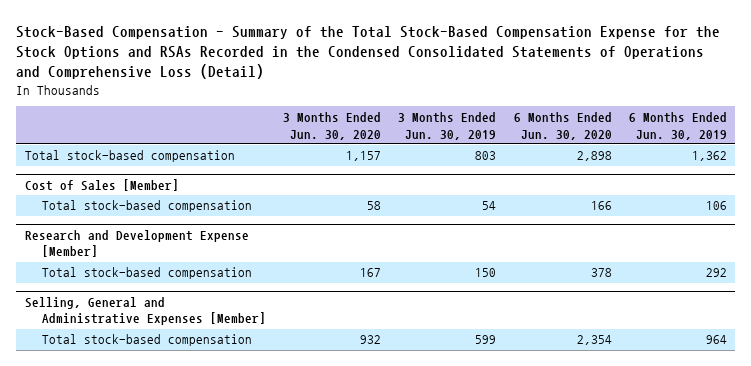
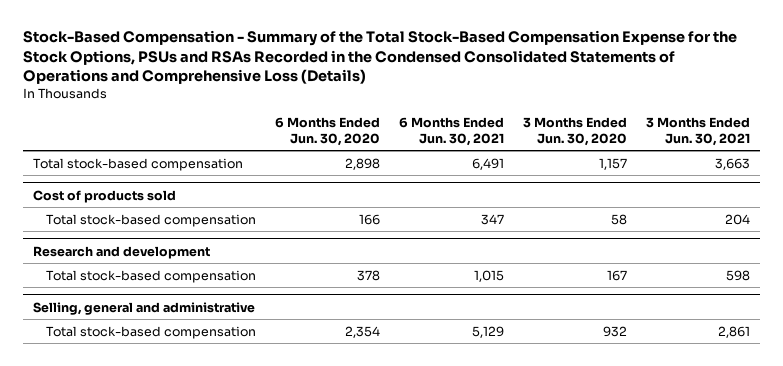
[16,26,721,80] Stock-Based Compensation - Summary of the Total Stock-Based Compensation Expense for the Stock Options and RSAs Recorded in the Condensed Consolidated Statements of Operations and Comprehensive Loss (Detail) -> [22,30,737,85] Stock-Based Compensation - Summary of the Total Stock-Based Compensation Expense for the Stock Options, PSUs and RSAs Recorded in the Condensed Consolidated Statements of Operations and Comprehensive Loss (Details)
[398,111,497,140] 3 Months Ended Jun. 30, 2019 -> none
[628,111,727,140] 6 Months Ended Jun. 30, 2019 -> none
none -> [398,117,504,146] 6 Months Ended Jun. 30, 2021
none -> [646,117,751,146] 3 Months Ended Jun. 30, 2021
[24,178,179,191] Cost of Sales [Member] -> [32,189,176,203] Cost of products sold
[24,229,249,258] Research and Development Expense [Member] -> [32,245,210,259] Research and development
[24,296,267,326] Selling, General and Administrative Expenses [Member] -> [32,301,255,315] Selling, general and administrative

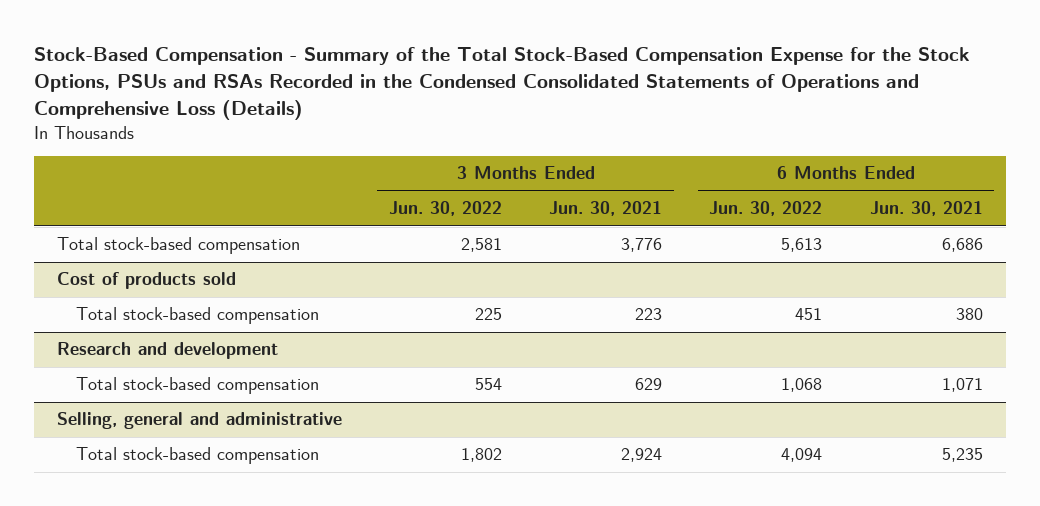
[274,117,380,146] 6 Months Ended Jun. 30, 2020 -> none
[522,117,627,146] 3 Months Ended Jun. 30, 2020 -> none
none -> [389,201,503,217] Jun. 30, 2022
none -> [709,201,823,217] Jun. 30, 2022
[471,157,504,170] 6,491 -> [941,238,983,253] 6,686
[715,157,751,170] 3,663 -> [621,238,663,253] 3,776
[480,213,504,225] 347 -> [955,308,983,321] 380
[725,213,751,225] 204 -> [635,308,663,321] 223
[473,269,504,282] 1,015 -> [941,378,983,393] 1,071
[726,269,751,281] 598 -> [635,378,663,391] 629
[471,325,504,338] 5,129 -> [941,448,983,463] 5,235
[718,325,751,338] 2,861 -> [621,448,663,463] 2,924

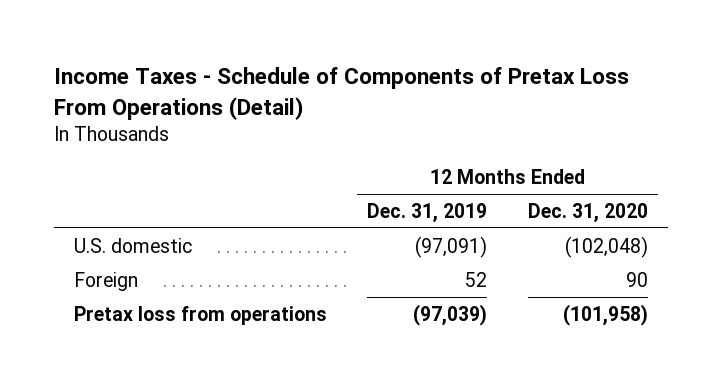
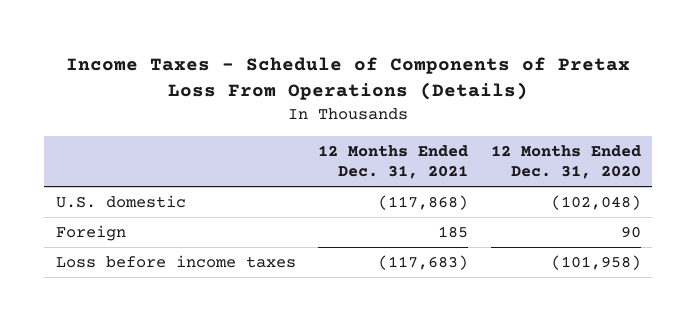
[54,67,630,120] Income Taxes - Schedule of Components of Pretax Loss From Operations (Detail) -> [66,57,631,101] Income Taxes - Schedule of Components of Pretax Loss From Operations (Details)
[367,202,488,223] Dec. 31, 2019 -> none
none -> [318,144,469,180] 12 Months Ended Dec. 31, 2021
[74,305,328,325] Pretax loss from operations -> [55,254,296,268] Loss before income taxes

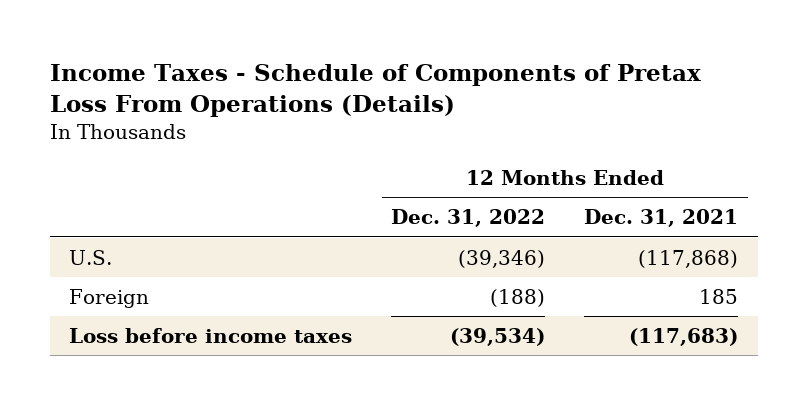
[490,144,641,180] 12 Months Ended Dec. 31, 2020 -> none
none -> [391,209,546,228] Dec. 31, 2022
[55,194,186,208] U.S. domestic -> [69,249,113,265] U.S.

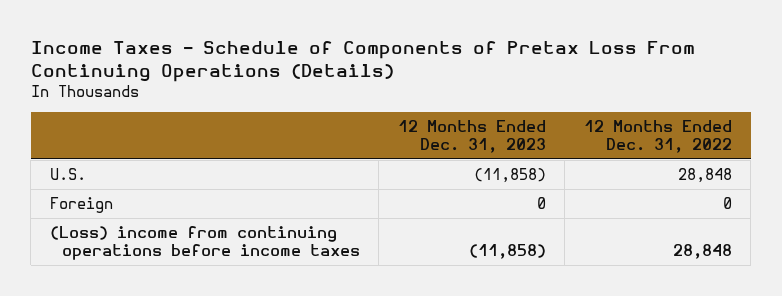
[49,63,701,117] Income Taxes - Schedule of Components of Pretax Loss From Operations (Details) -> [30,41,695,83] Income Taxes - Schedule of Components of Pretax Loss From Continuing Operations (Details)
[584,209,739,228] Dec. 31, 2021 -> none
none -> [397,120,546,154] 12 Months Ended Dec. 31, 2023
[458,249,546,268] (39,346) -> [677,168,732,184] 28,848
[490,288,546,307] (188) -> [722,197,732,210] 0
[69,327,353,343] Loss before income taxes -> [49,226,360,260] (Loss) income from continuing operations before income taxes
[450,327,546,346] (39,534) -> [672,243,732,259] 28,848

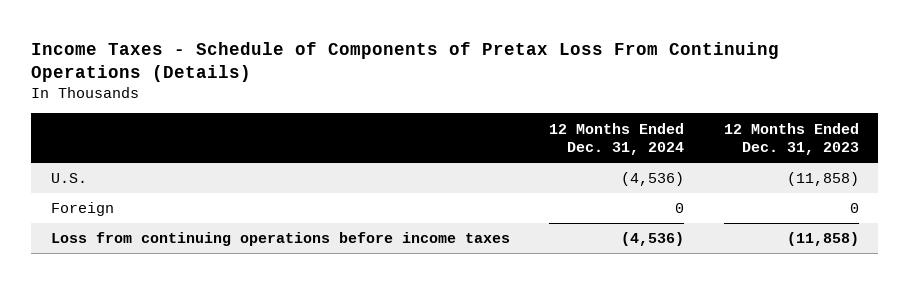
[583,120,732,154] 12 Months Ended Dec. 31, 2022 -> none
none -> [549,122,685,155] 12 Months Ended Dec. 31, 2024
[49,226,360,260] (Loss) income from continuing operations before income taxes -> [50,232,510,247] Loss from continuing operations before income taxes

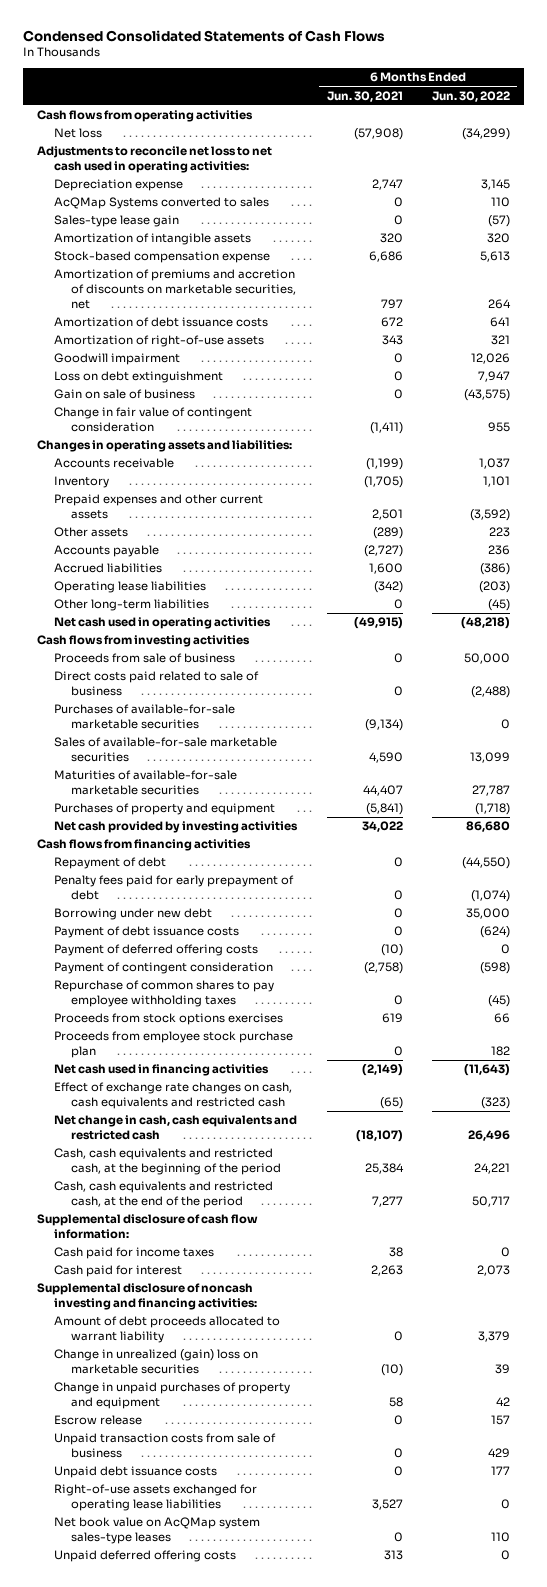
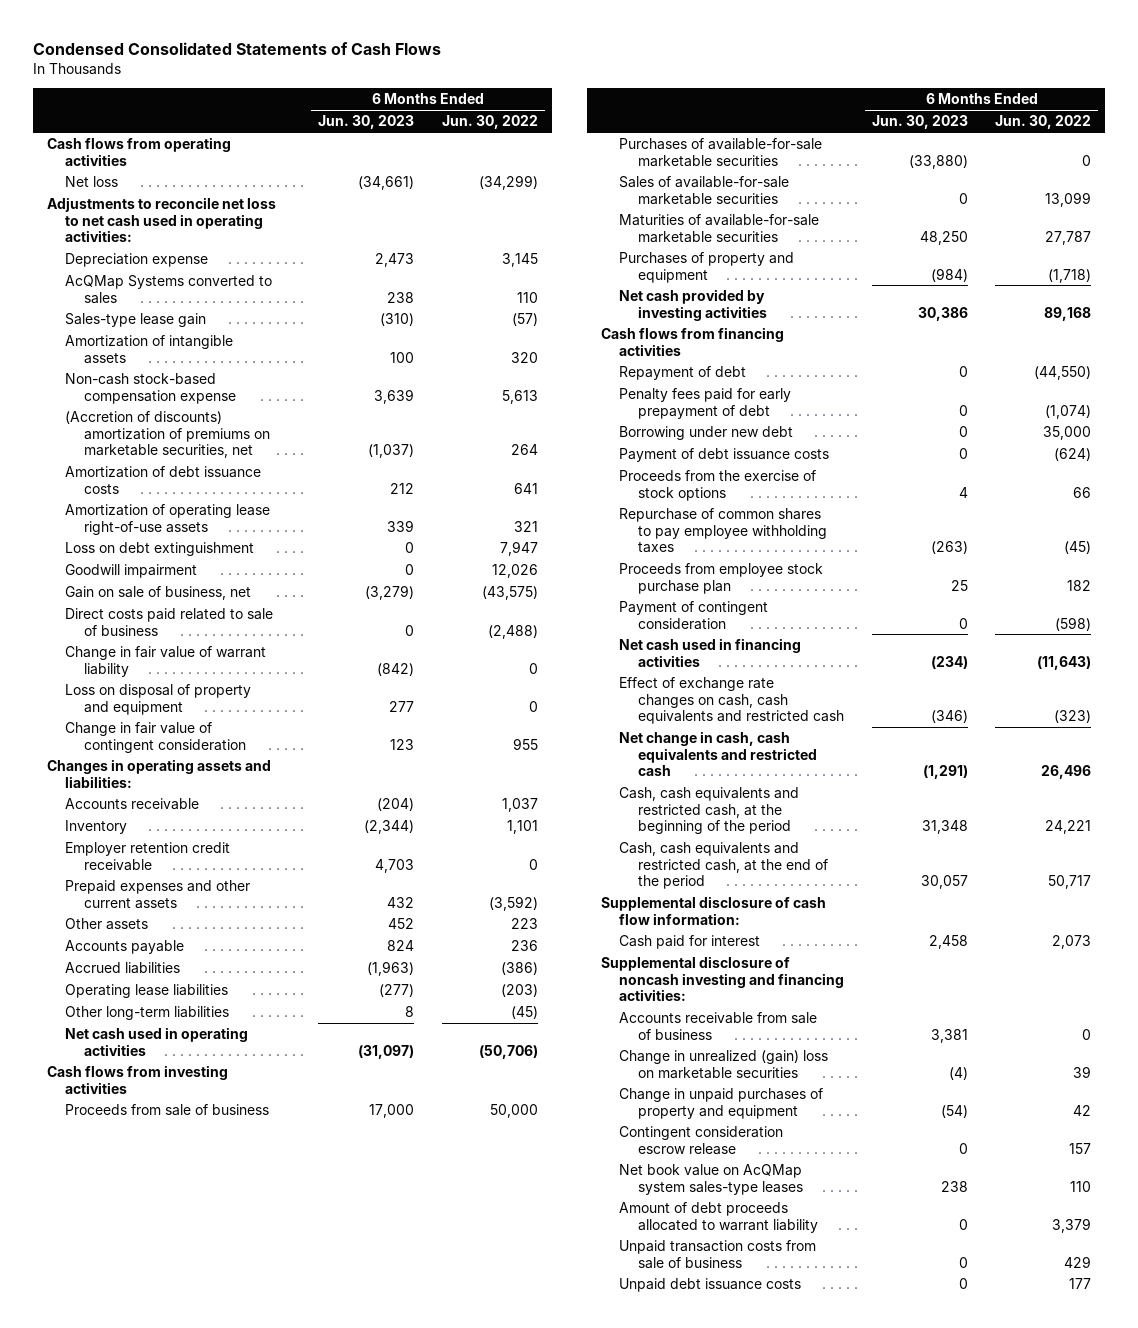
[326,90,403,102] Jun. 30, 2021 -> none
none -> [318,115,415,130] Jun. 30, 2023
[54,251,271,264] Stock-based compensation expense -> [65,373,237,404] Non-cash stock-based compensation expense
[54,269,297,309] Amortization of premiums and accretion of discounts on marketable securities, net -> [65,411,271,459] (Accretion of discounts) amortization of premiums on marketable securities, net
[54,335,265,348] Amortization of right-of-use assets -> [65,504,271,535] Amortization of operating lease right-of-use assets
[54,353,181,366] Goodwill impairment -> [65,564,198,579] Goodwill impairment
[54,389,196,400] Gain on sale of business -> [65,586,252,601] Gain on sale of business, net
[54,671,260,697] Direct costs paid related to sale of business -> [65,608,274,636] Direct costs paid related to sale of business
none -> [65,646,267,677] Change in fair value of warrant liability
none -> [65,684,252,715] Loss on disposal of property and equipment
none -> [65,842,231,871] Employer retention credit receivable
[460,617,510,630] (48,218) -> [478,1044,538,1059] (50,706)
[465,821,510,833] 86,680 -> [1044,306,1092,321] 89,168
[54,944,259,957] Payment of deferred offering costs -> none
none -> [619,470,817,501] Proceeds from the exercise of stock options
[54,1013,284,1026] Proceeds from stock options exercises -> none
[54,962,274,975] Payment of contingent consideration -> [619,601,769,630] Payment of contingent consideration
[54,1247,215,1260] Cash paid for income taxes -> none
none -> [619,1012,818,1040] Accounts receivable from sale of business
[54,1415,143,1426] Escrow release -> [619,1126,784,1155] Contingent consideration escrow release
[54,1517,261,1545] Net book value on AcQMap system sales-type leases -> [619,1164,803,1195] Net book value on AcQMap system sales-type leases
[54,1316,281,1344] Amount of debt proceeds allocated to warrant liability -> [619,1202,818,1233] Amount of debt proceeds allocated to warrant liability
[54,1484,258,1512] Right-of-use assets exchanged for operating lease liabilities -> none
[54,1550,237,1563] Unpaid deferred offering costs -> none

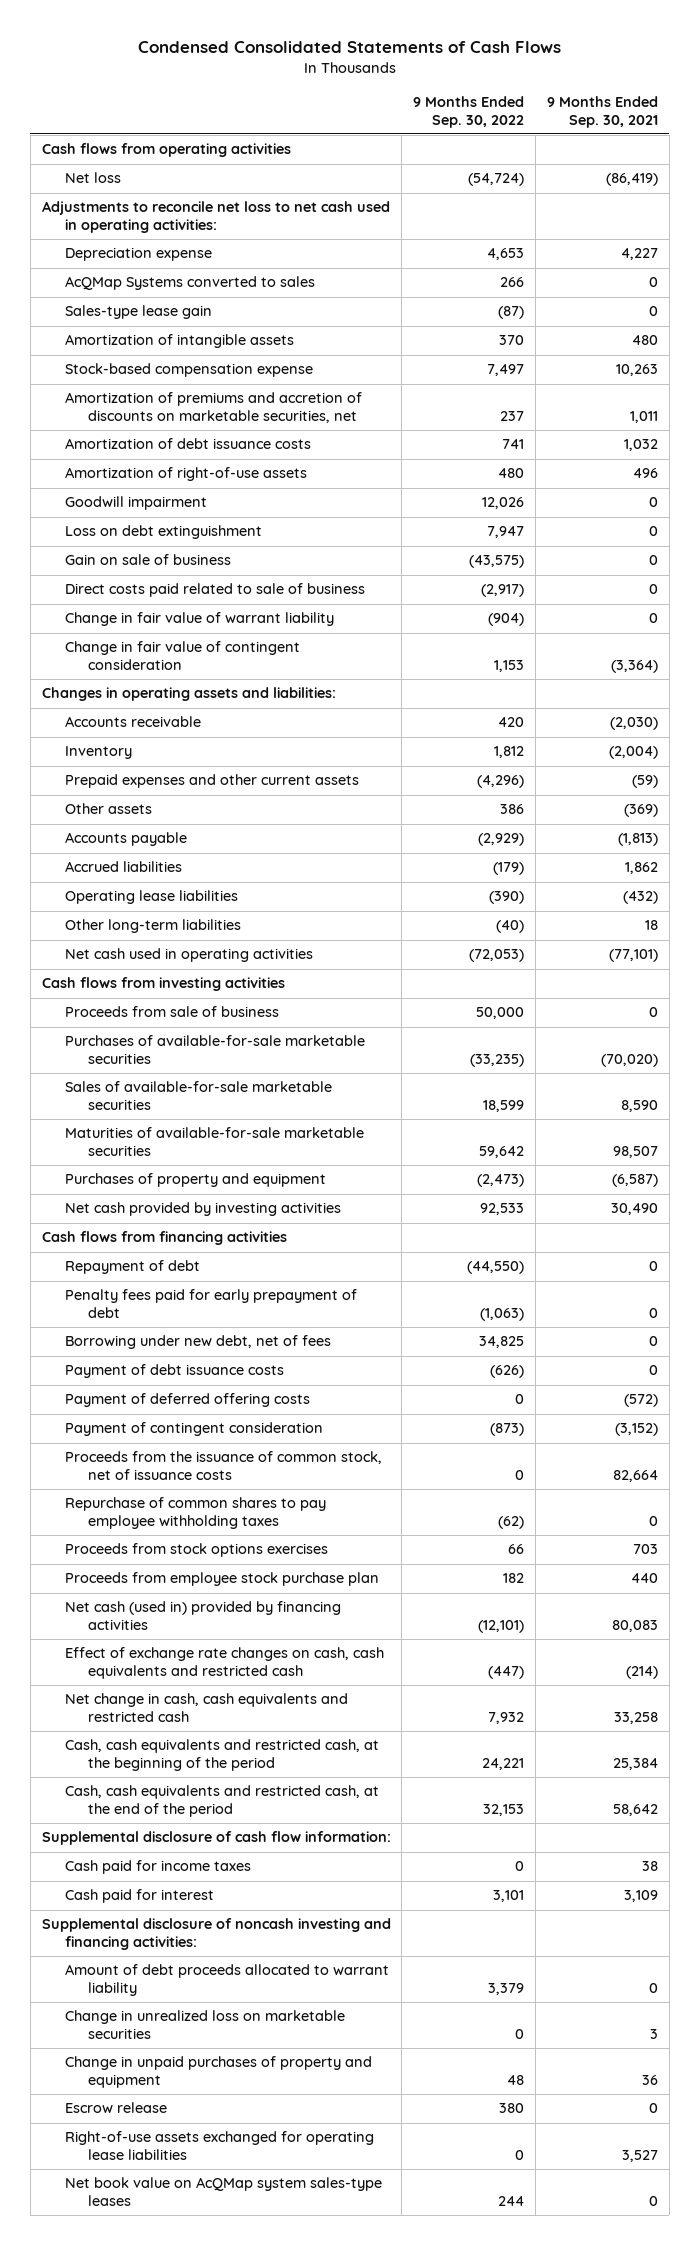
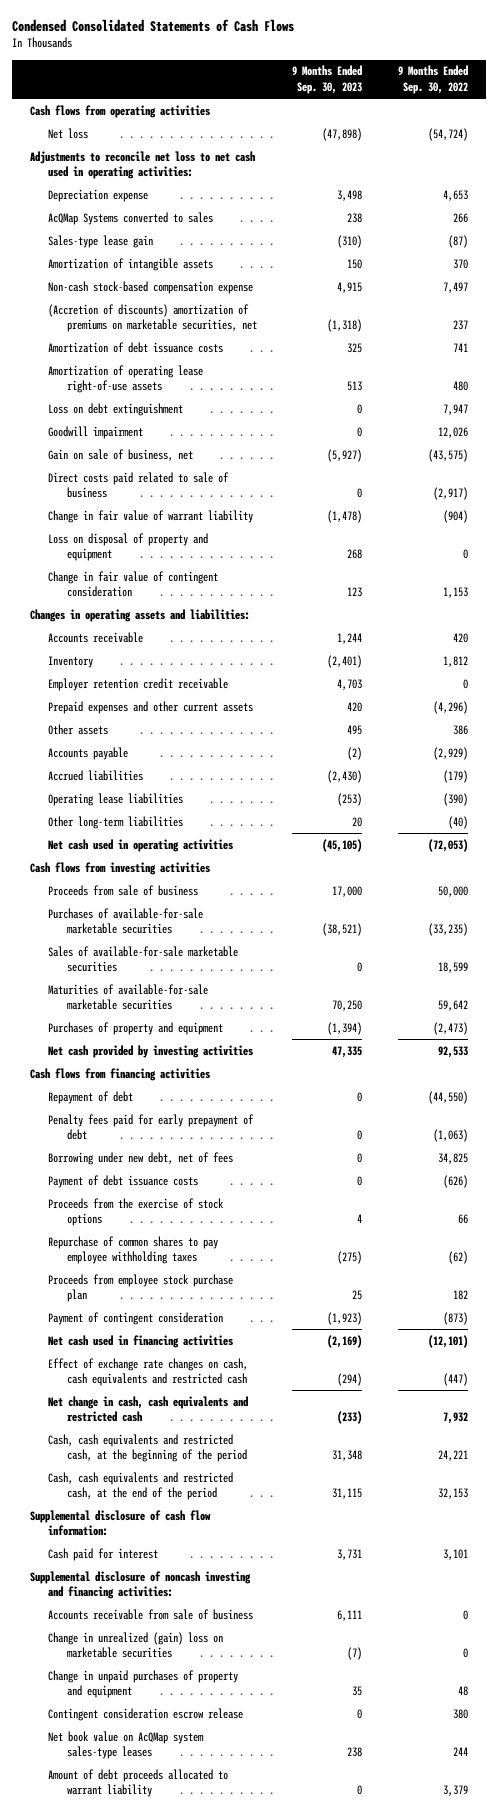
[546,96,658,128] 9 Months Ended Sep. 30, 2021 -> none
none -> [292,65,363,94] 9 Months Ended Sep. 30, 2023
[65,363,314,378] Stock-based compensation expense -> [48,280,254,294] Non-cash stock-based compensation expense
[65,392,363,423] Amortization of premiums and accretion of discounts on marketable securities, net -> [48,303,257,333] (Accretion of discounts) amortization of premiums on marketable securities, net
[65,467,308,482] Amortization of right-of-use assets -> [48,364,204,394] Amortization of operating lease right-of-use assets
[65,496,208,511] Goodwill impairment -> [48,425,144,439] Goodwill impairment
[65,554,232,566] Gain on sale of business -> [48,448,194,461] Gain on sale of business, net
none -> [48,532,209,562] Loss on disposal of property and equipment
none -> [48,677,229,691] Employer retention credit receivable
[65,1393,311,1408] Payment of deferred offering costs -> none
[65,1451,383,1480] Proceeds from the issuance of common stock, net of issuance costs -> none
none -> [48,1197,225,1227] Proceeds from the exercise of stock options
[65,1543,329,1558] Proceeds from stock options exercises -> none
[65,1422,324,1437] Payment of contingent consideration -> [48,1311,224,1325] Payment of contingent consideration
[65,1601,342,1630] Net cash (used in) provided by financing activities -> [48,1334,234,1348] Net cash used in financing activities
[65,1860,252,1875] Cash paid for income taxes -> none
none -> [48,1608,254,1620] Accounts receivable from sale of business
[65,2010,346,2039] Change in unrealized loss on marketable securities -> [48,1631,224,1659] Change in unrealized (gain) loss on marketable securities
[65,2131,375,2160] Right-of-use assets exchanged for operating lease liabilities -> none
[65,2102,168,2114] Escrow release -> [48,1707,244,1721] Contingent consideration escrow release
[65,1964,390,1996] Amount of debt proceeds allocated to warrant liability -> [48,1768,229,1798] Amount of debt proceeds allocated to warrant liability

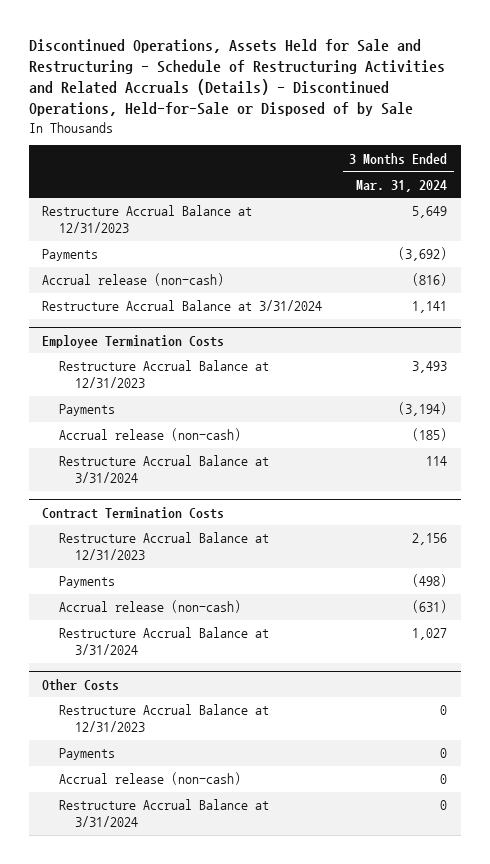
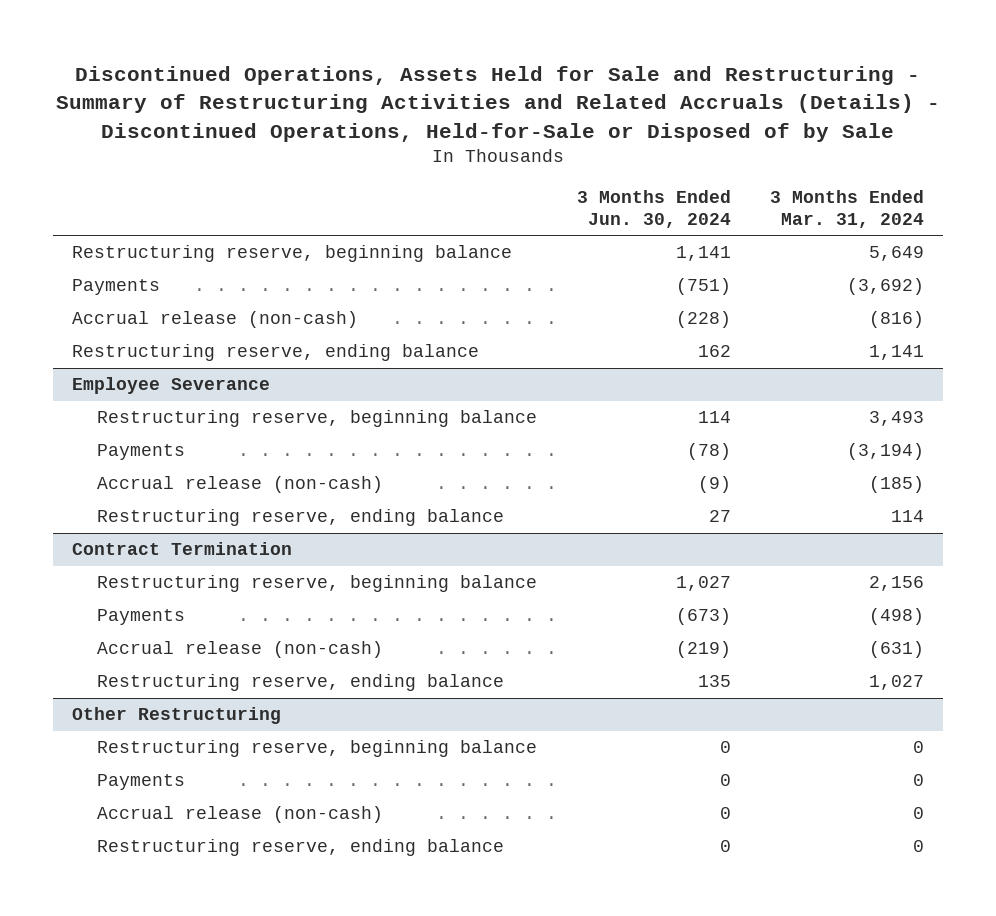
[28,39,445,117] Discontinued Operations, Assets Held for Sale and Restructuring - Schedule of Restructuring Activities and Related Accruals (Details) - Discontinued Operations, Held-for-Sale or Disposed of by Sale -> [56,66,941,142] Discontinued Operations, Assets Held for Sale and Restructuring - Summary of Restructuring Activities and Related Accruals (Details) - Discontinued Operations, Held-for-Sale or Disposed of by Sale
none -> [576,189,731,229] 3 Months Ended Jun. 30, 2024
[42,205,253,234] Restructure Accrual Balance at 12/31/2023 -> [72,245,513,263] Restructuring reserve, beginning balance
[42,300,323,312] Restructure Accrual Balance at 3/31/2024 -> [72,344,480,362] Restructuring reserve, ending balance
[42,334,225,348] Employee Termination Costs -> [72,377,271,395] Employee Severance
[58,360,269,389] Restructure Accrual Balance at 12/31/2023 -> [97,410,538,428] Restructuring reserve, beginning balance
[58,455,269,484] Restructure Accrual Balance at 3/31/2024 -> [97,509,505,527] Restructuring reserve, ending balance
[42,506,225,519] Contract Termination Costs -> [72,542,293,556] Contract Termination
[58,532,269,561] Restructure Accrual Balance at 12/31/2023 -> [97,575,538,593] Restructuring reserve, beginning balance
[58,627,269,656] Restructure Accrual Balance at 3/31/2024 -> [97,674,505,692] Restructuring reserve, ending balance
[42,678,120,691] Other Costs -> [72,707,282,725] Other Restructuring
[58,704,269,733] Restructure Accrual Balance at 12/31/2023 -> [97,740,538,758] Restructuring reserve, beginning balance
[58,799,269,828] Restructure Accrual Balance at 3/31/2024 -> [97,839,505,857] Restructuring reserve, ending balance

